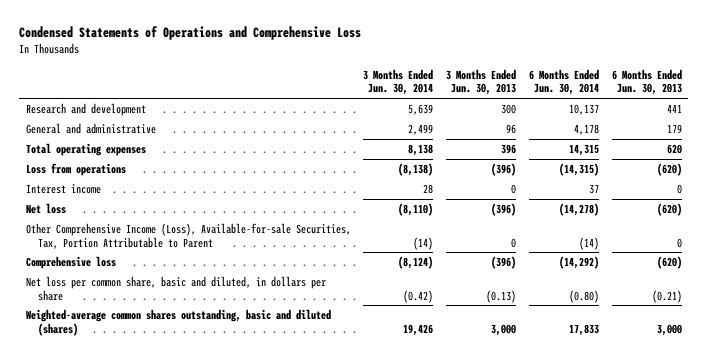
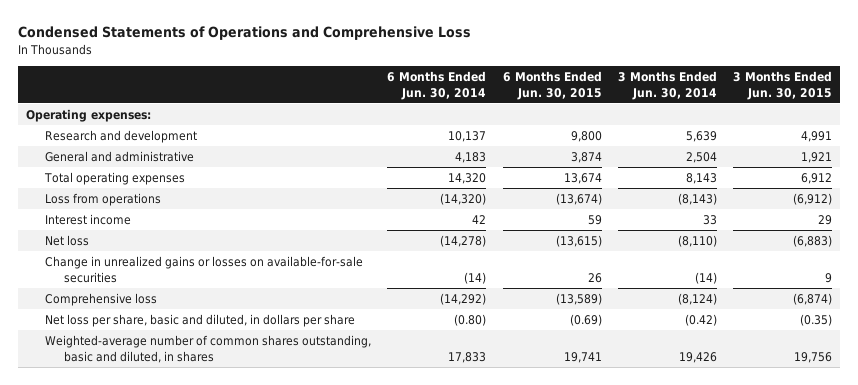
[446,68,517,96] 3 Months Ended Jun. 30, 2013 -> none
[611,68,682,96] 6 Months Ended Jun. 30, 2013 -> none
none -> [502,70,602,100] 6 Months Ended Jun. 30, 2015
none -> [733,70,833,100] 3 Months Ended Jun. 30, 2015
none -> [26,109,152,123] Operating expenses:
[408,123,434,135] 2,499 -> [685,152,717,164] 2,504
[573,123,599,135] 4,178 -> [455,152,487,164] 4,183
[408,143,434,156] 8,138 -> [685,173,717,185] 8,143
[568,143,599,156] 14,315 -> [448,173,487,185] 14,320
[398,162,434,176] (8,138) -> [677,193,717,206] (8,143)
[558,162,599,176] (14,315) -> [440,193,487,206] (14,320)
[423,183,434,194] 28 -> [702,215,717,226] 33
[588,183,599,194] 37 -> [472,215,487,225] 42
[25,222,351,249] Other Comprehensive Income (Loss), Available-for-sale Securities, Tax, Portion Attributable to Parent -> [45,256,364,283] Change in unrealized gains or losses on available-for-sale securities
[25,275,326,301] Net loss per common share, basic and diluted, in dollars per share -> [45,314,356,328] Net loss per share, basic and diluted, in dollars per share
[25,308,331,336] Weighted-average common shares outstanding, basic and diluted (shares) -> [45,335,372,363] Weighted-average number of common shares outstanding, basic and diluted, in shares

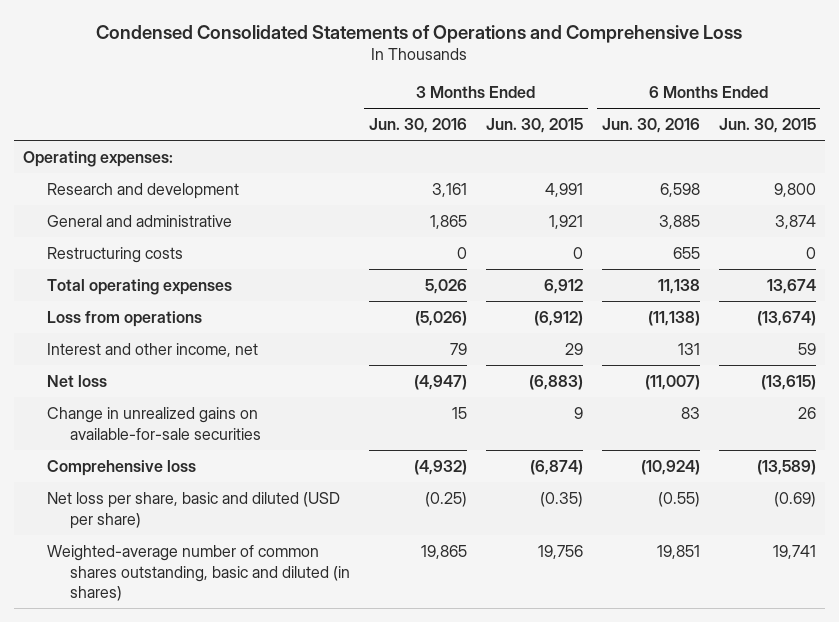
[18,26,472,41] Condensed Statements of Operations and Comprehensive Loss -> [96,24,743,43] Condensed Consolidated Statements of Operations and Comprehensive Loss
[387,70,487,100] 6 Months Ended Jun. 30, 2014 -> none
[617,70,717,100] 3 Months Ended Jun. 30, 2014 -> none
none -> [369,118,468,134] Jun. 30, 2016
none -> [601,118,700,134] Jun. 30, 2016
none -> [46,246,183,263] Restructuring costs
[45,214,132,226] Interest income -> [46,342,258,357] Interest and other income, net
[45,256,364,283] Change in unrealized gains or losses on available-for-sale securities -> [46,406,262,440] Change in unrealized gains on available-for-sale securities
[45,314,356,328] Net loss per share, basic and diluted, in dollars per share -> [46,491,340,529] Net loss per share, basic and diluted (USD per share)
[45,335,372,363] Weighted-average number of common shares outstanding, basic and diluted, in shares -> [46,544,351,602] Weighted-average number of common shares outstanding, basic and diluted (in shares)

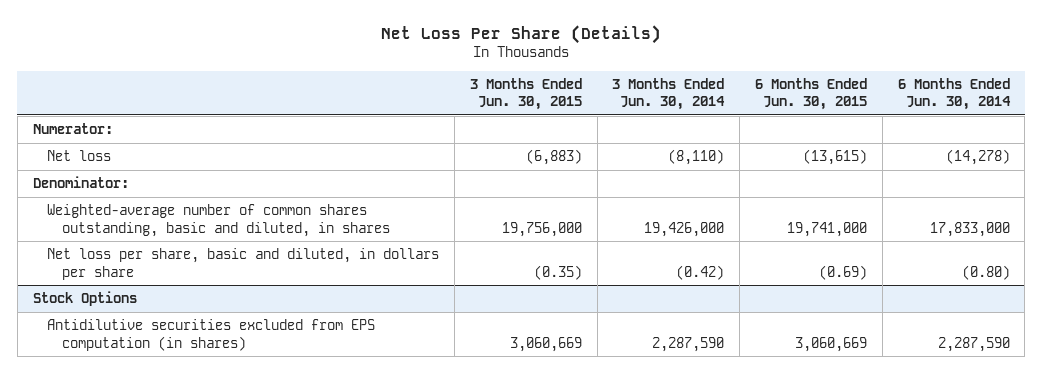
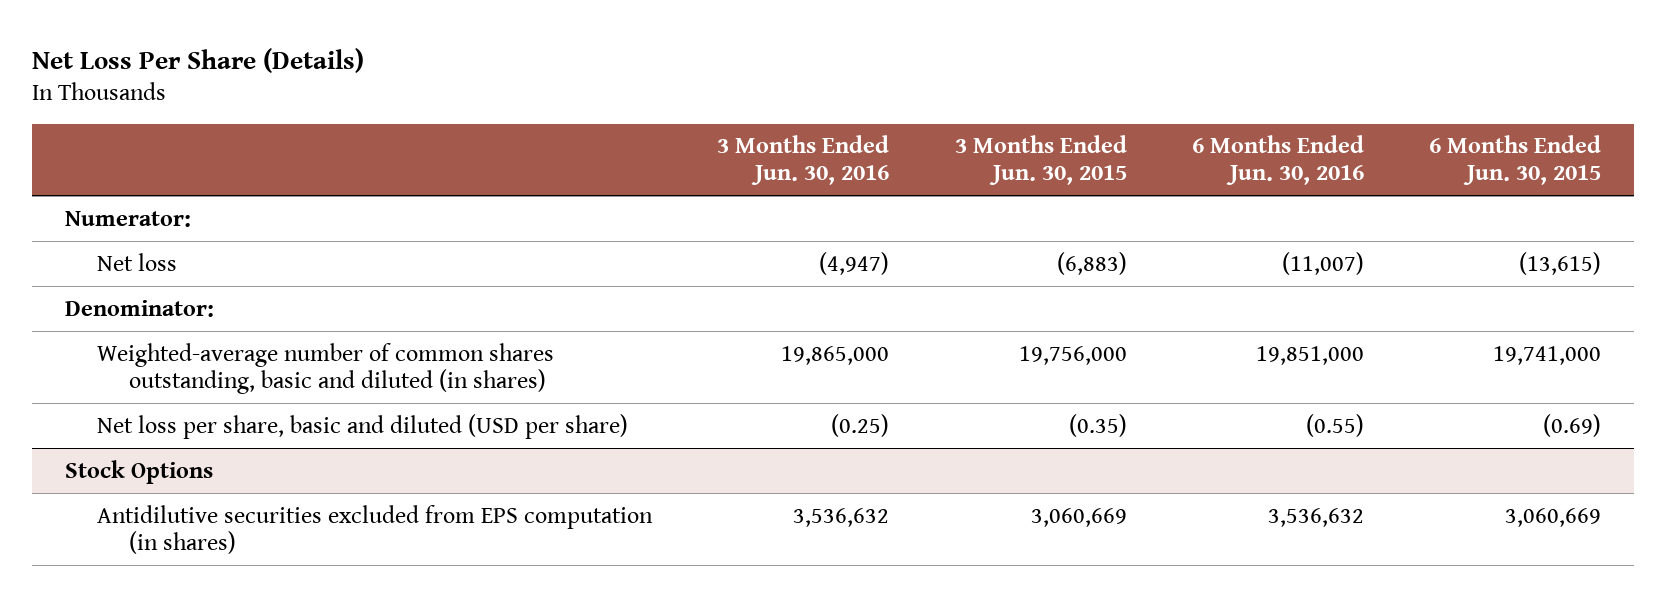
[612,77,726,111] 3 Months Ended Jun. 30, 2014 -> none
[897,77,1011,111] 6 Months Ended Jun. 30, 2014 -> none
none -> [717,135,890,186] 3 Months Ended Jun. 30, 2016
none -> [1191,135,1364,186] 6 Months Ended Jun. 30, 2016
[47,204,390,237] Weighted-average number of common shares outstanding, basic and diluted, in shares -> [97,342,555,394] Weighted-average number of common shares outstanding, basic and diluted (in shares)
[47,248,440,280] Net loss per share, basic and diluted, in dollars per share -> [97,413,629,439] Net loss per share, basic and diluted (USD per share)

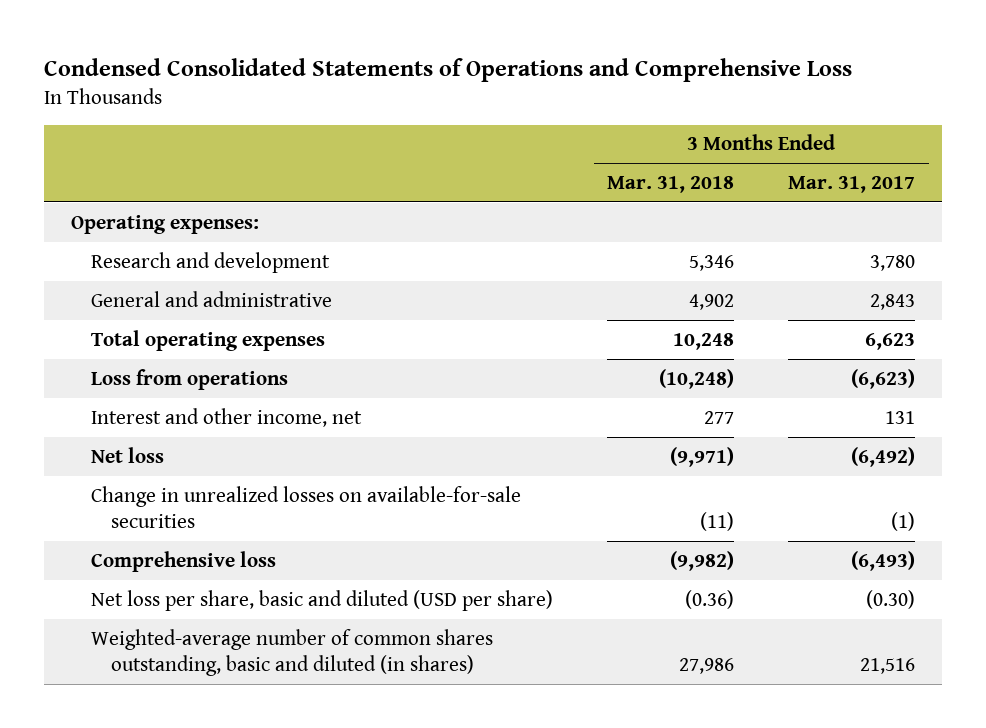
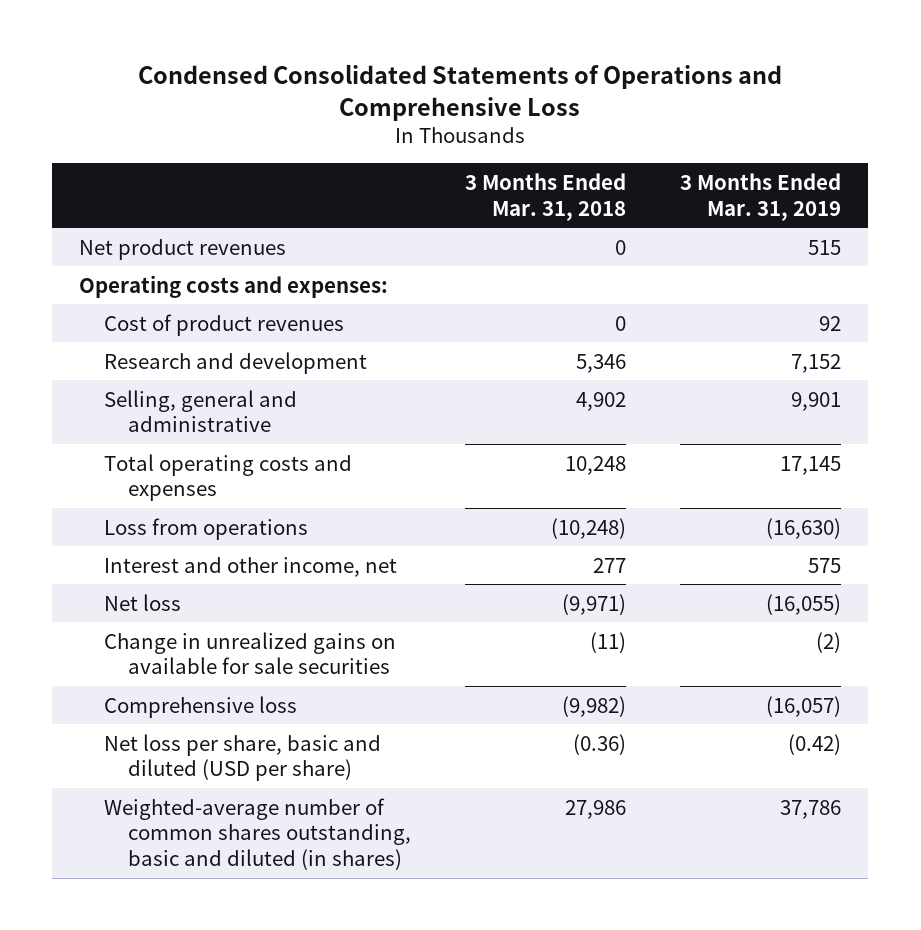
[788,175,916,193] Mar. 31, 2017 -> none
none -> [680,172,842,221] 3 Months Ended Mar. 31, 2019
none -> [79,238,287,260] Net product revenues
[70,214,259,234] Operating expenses: -> [79,274,389,298] Operating costs and expenses:
none -> [103,313,344,336] Cost of product revenues
[91,290,333,307] General and administrative -> [103,389,297,433] Selling, general and administrative
[91,329,326,351] Total operating expenses -> [103,453,352,502] Total operating costs and expenses
[91,485,522,529] Change in unrealized losses on available-for-sale securities -> [103,631,396,675] Change in unrealized gains on available for sale securities

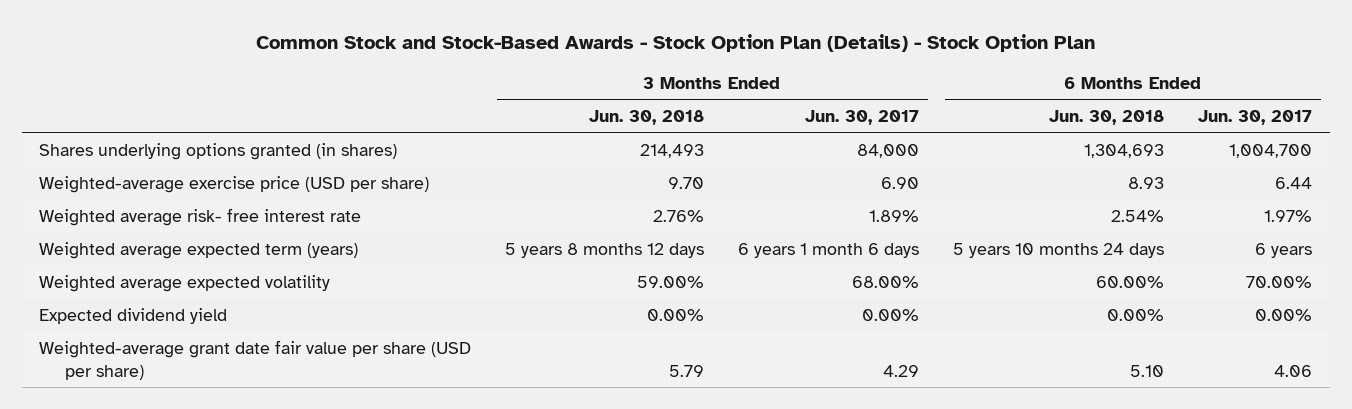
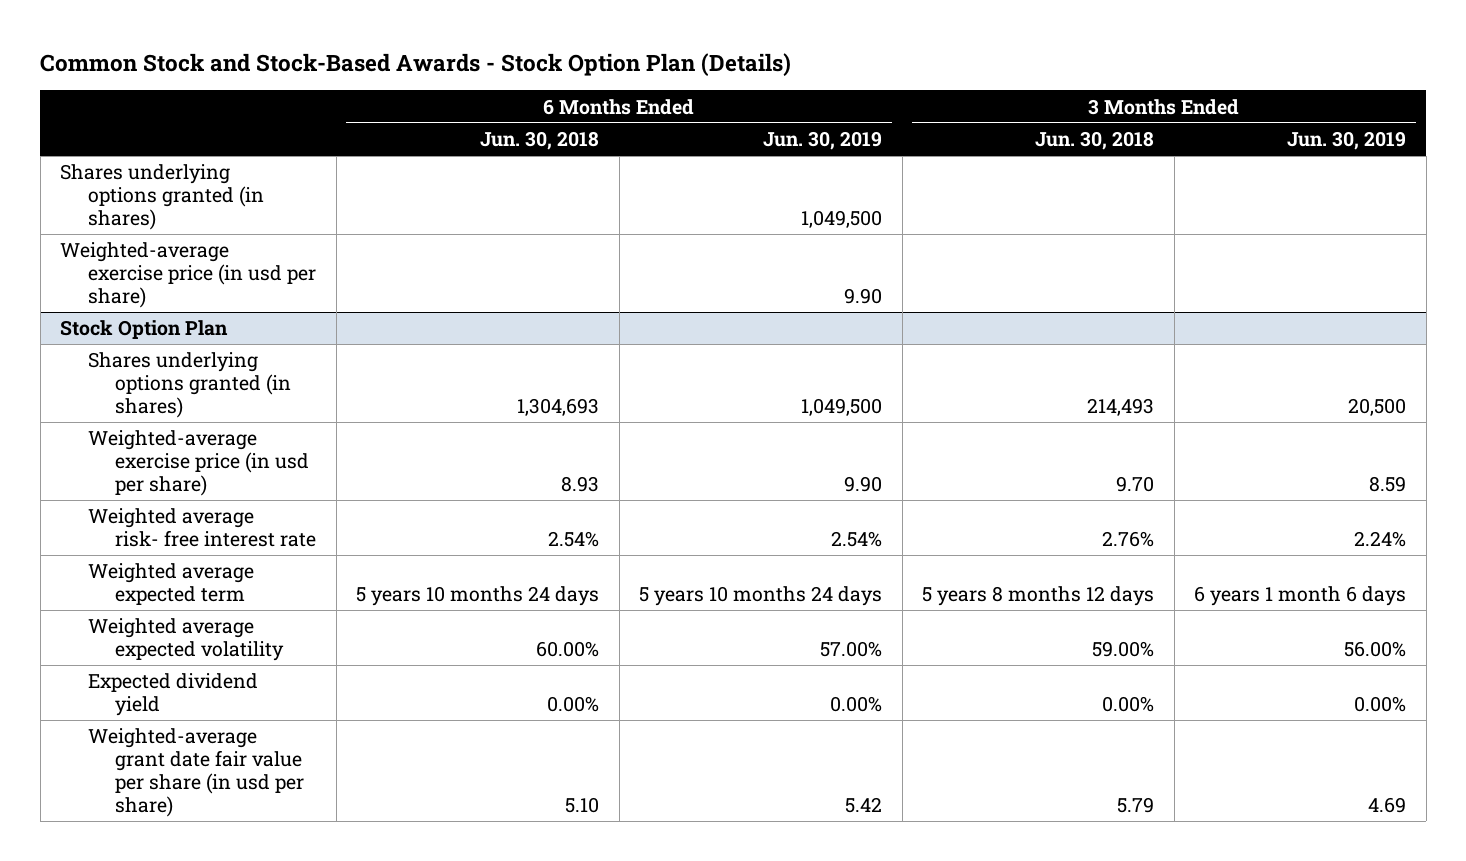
[255,34,1095,53] Common Stock and Stock-Based Awards - Stock Option Plan (Details) - Stock Option Plan -> [40,52,792,76] Common Stock and Stock-Based Awards - Stock Option Plan (Details)
[805,110,920,126] Jun. 30, 2017 -> none
[1198,110,1313,126] Jun. 30, 2017 -> none
none -> [763,130,883,150] Jun. 30, 2019
none -> [1287,130,1407,150] Jun. 30, 2019
none -> [60,164,264,231] Shares underlying options granted (in shares)
none -> [60,242,316,309] Weighted-average exercise price (in usd per share)
none -> [60,320,229,340] Stock Option Plan
[39,176,430,194] Weighted-average exercise price (USD per share) -> [87,430,310,497] Weighted-average exercise price (in usd per share)
[39,242,359,260] Weighted average expected term (years) -> [87,563,254,606] Weighted average expected term
[39,340,472,381] Weighted-average grant date fair value per share (USD per share) -> [87,728,305,818] Weighted-average grant date fair value per share (in usd per share)

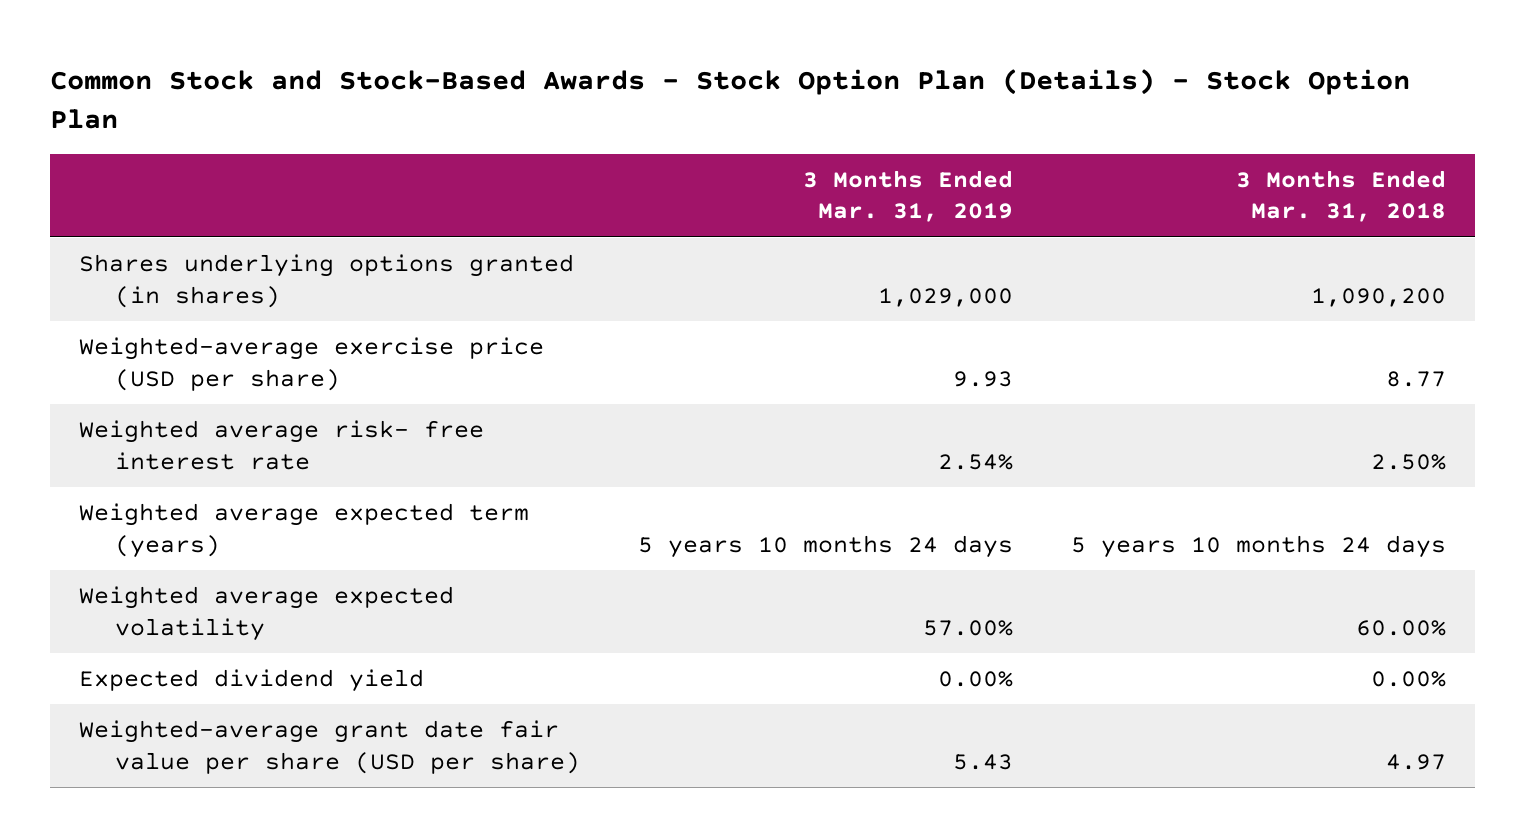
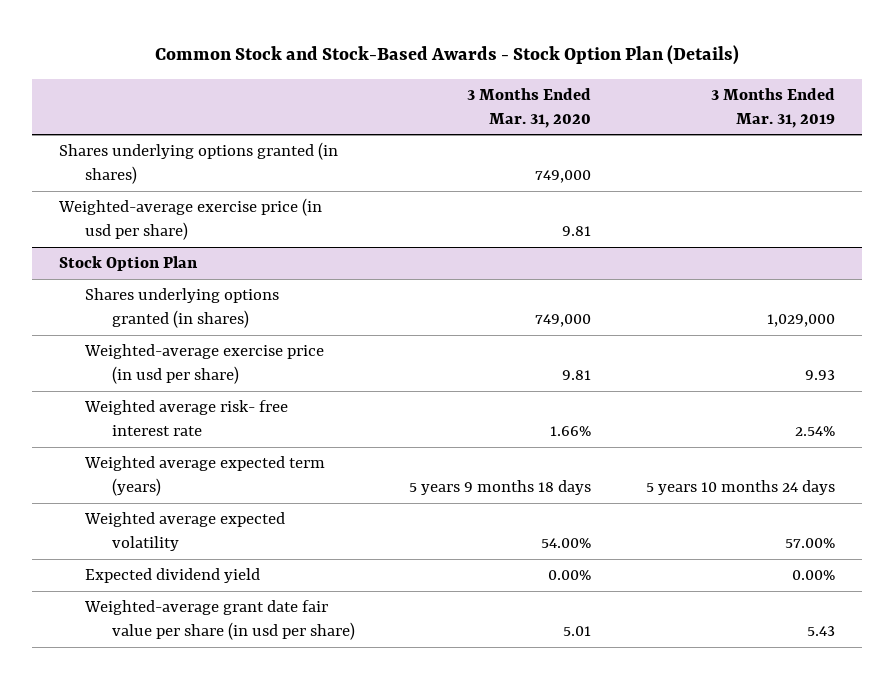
[50,69,1411,130] Common Stock and Stock-Based Awards - Stock Option Plan (Details) - Stock Option Plan -> [154,45,739,66] Common Stock and Stock-Based Awards - Stock Option Plan (Details)
[1235,169,1446,223] 3 Months Ended Mar. 31, 2018 -> none
none -> [467,87,592,128] 3 Months Ended Mar. 31, 2020
none -> [58,142,338,184] Shares underlying options granted (in shares)
none -> [57,198,322,240] Weighted-average exercise price (in usd per share)
none -> [58,256,198,272] Stock Option Plan
[79,337,545,391] Weighted-average exercise price (USD per share) -> [84,344,325,384] Weighted-average exercise price (in usd per share)
[79,720,580,774] Weighted-average grant date fair value per share (USD per share) -> [84,600,355,640] Weighted-average grant date fair value per share (in usd per share)

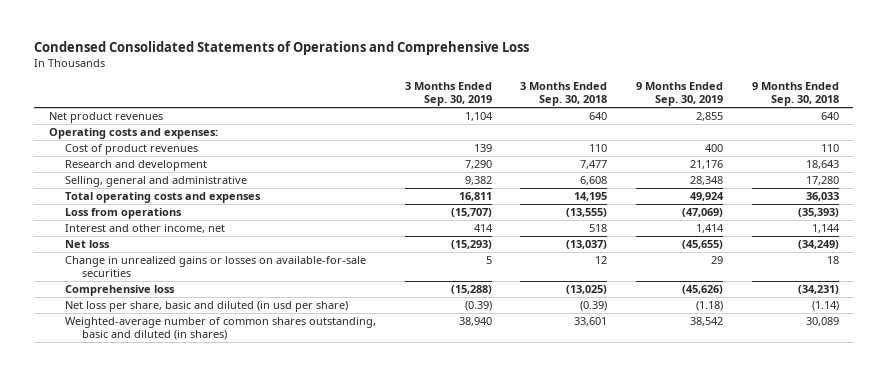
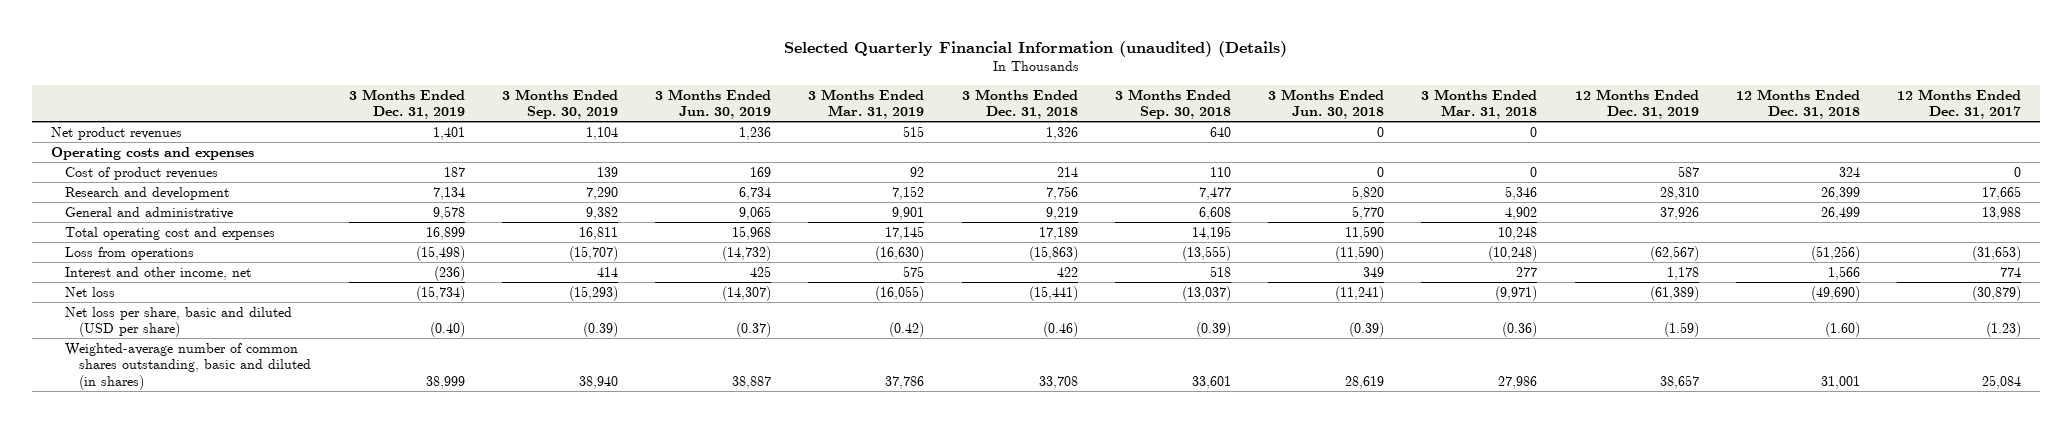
[34,40,530,55] Condensed Consolidated Statements of Operations and Comprehensive Loss -> [784,41,1288,58] Selected Quarterly Financial Information (unaudited) (Details)
[635,81,723,107] 9 Months Ended Sep. 30, 2019 -> none
[751,81,839,107] 9 Months Ended Sep. 30, 2018 -> none
none -> [348,88,465,119] 3 Months Ended Dec. 31, 2019
none -> [655,88,772,119] 3 Months Ended Jun. 30, 2019
none -> [808,88,925,119] 3 Months Ended Mar. 31, 2019
none -> [961,88,1078,119] 3 Months Ended Dec. 31, 2018
none -> [1268,88,1385,119] 3 Months Ended Jun. 30, 2018
none -> [1421,88,1538,119] 3 Months Ended Mar. 31, 2018
none -> [1574,88,1699,119] 12 Months Ended Dec. 31, 2019
none -> [1735,88,1860,119] 12 Months Ended Dec. 31, 2018
none -> [1897,88,2022,119] 12 Months Ended Dec. 31, 2017
[48,128,218,140] Operating costs and expenses: -> [50,146,254,160] Operating costs and expenses
[65,176,248,188] Selling, general and administrative -> [65,206,234,219] General and administrative
[65,192,262,204] Total operating costs and expenses -> [65,226,276,240] Total operating cost and expenses
[65,256,367,278] Change in unrealized gains or losses on available-for-sale securities -> none
[65,285,176,297] Comprehensive loss -> none
[65,301,349,313] Net loss per share, basic and diluted (in usd per share) -> [65,306,293,338] Net loss per share, basic and diluted (USD per share)

